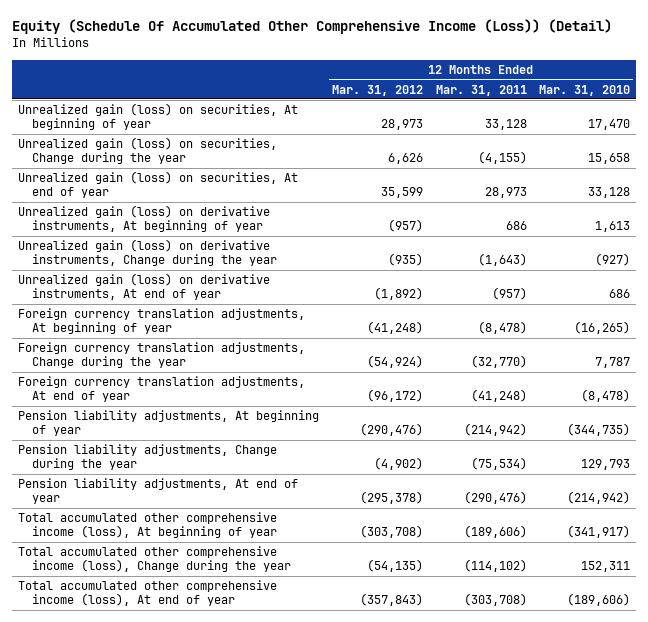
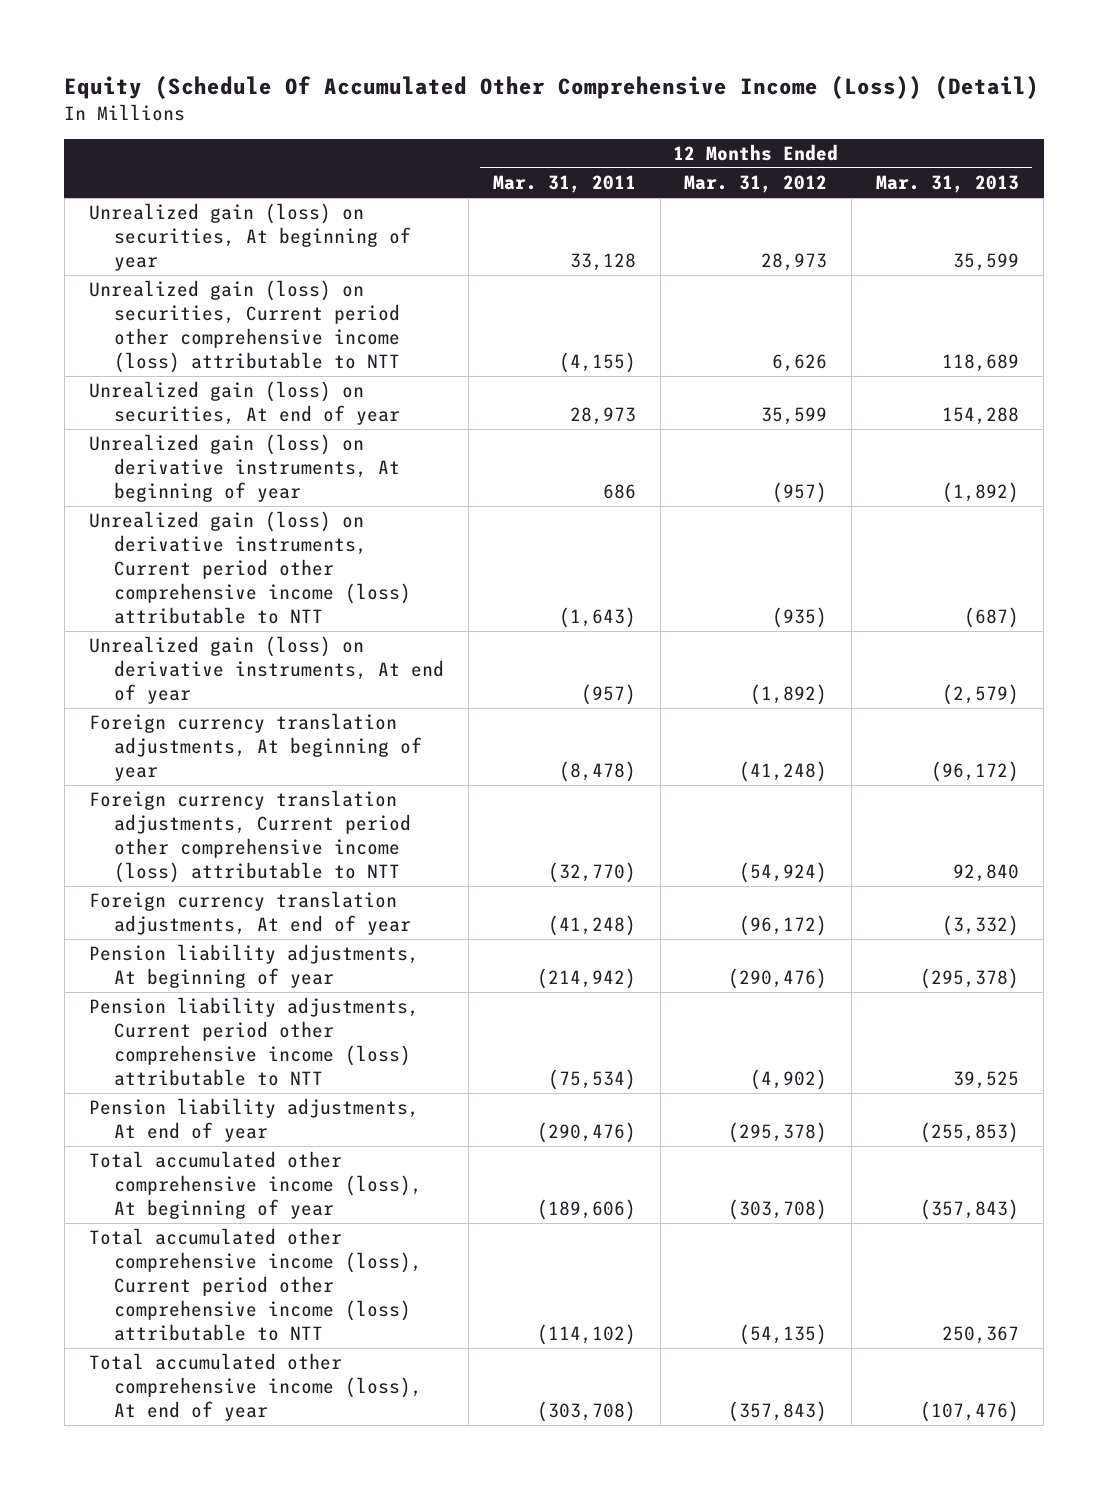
[539,84,631,96] Mar. 31, 2010 -> none
none -> [876,175,1020,194] Mar. 31, 2013
[18,137,278,165] Unrealized gain (loss) on securities, Change during the year -> [88,280,400,374] Unrealized gain (loss) on securities, Current period other comprehensive income (loss) attributable to NTT
[18,239,277,267] Unrealized gain (loss) on derivative instruments, Change during the year -> [88,511,411,625] Unrealized gain (loss) on derivative instruments, Current period other comprehensive income (loss) attributable to NTT
[18,342,306,369] Foreign currency translation adjustments, Change during the year -> [88,790,411,884] Foreign currency translation adjustments, Current period other comprehensive income (loss) attributable to NTT
[18,444,278,471] Pension liability adjustments, Change during the year -> [88,997,419,1087] Pension liability adjustments, Current period other comprehensive income (loss) attributable to NTT
[18,546,291,573] Total accumulated other comprehensive income (loss), Change during the year -> [88,1228,422,1342] Total accumulated other comprehensive income (loss), Current period other comprehensive income (loss) attributable to NTT

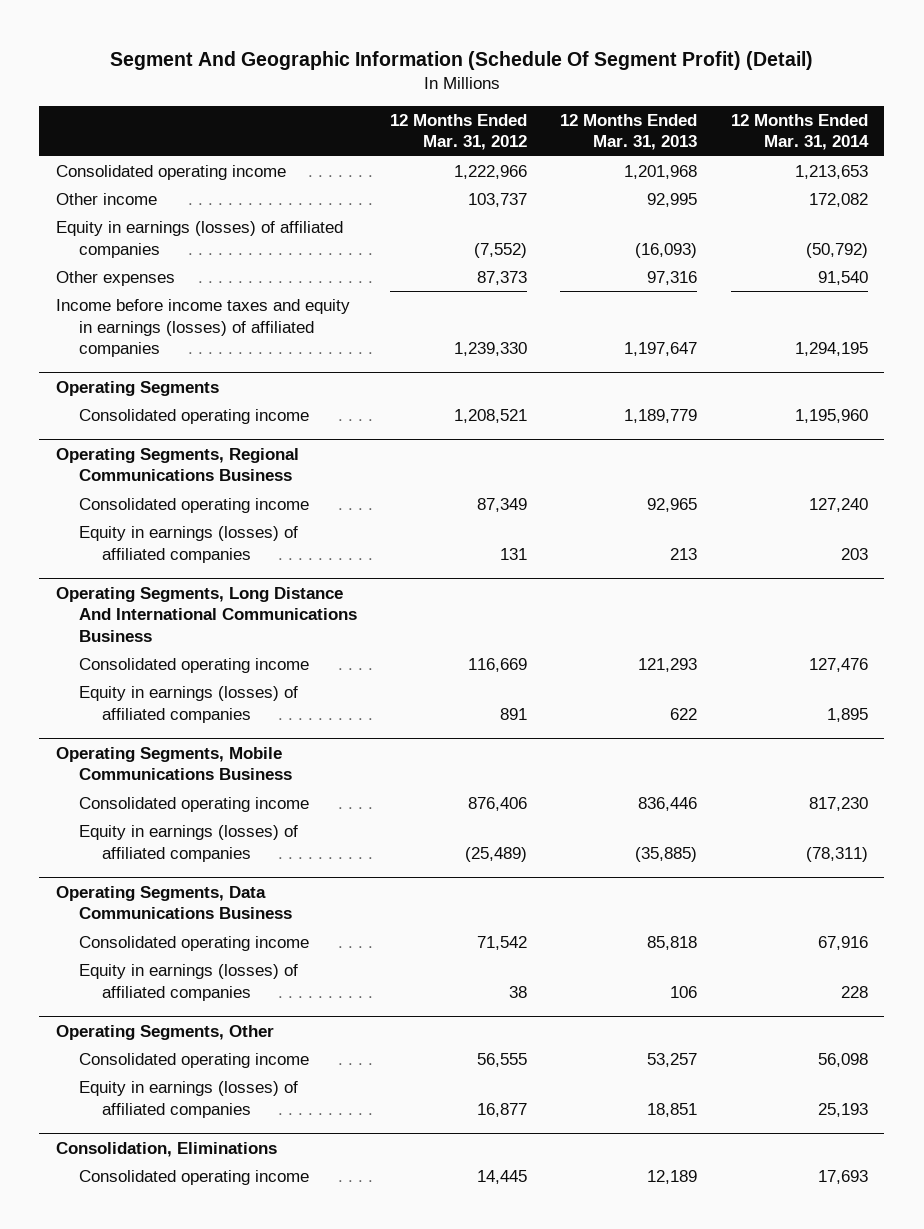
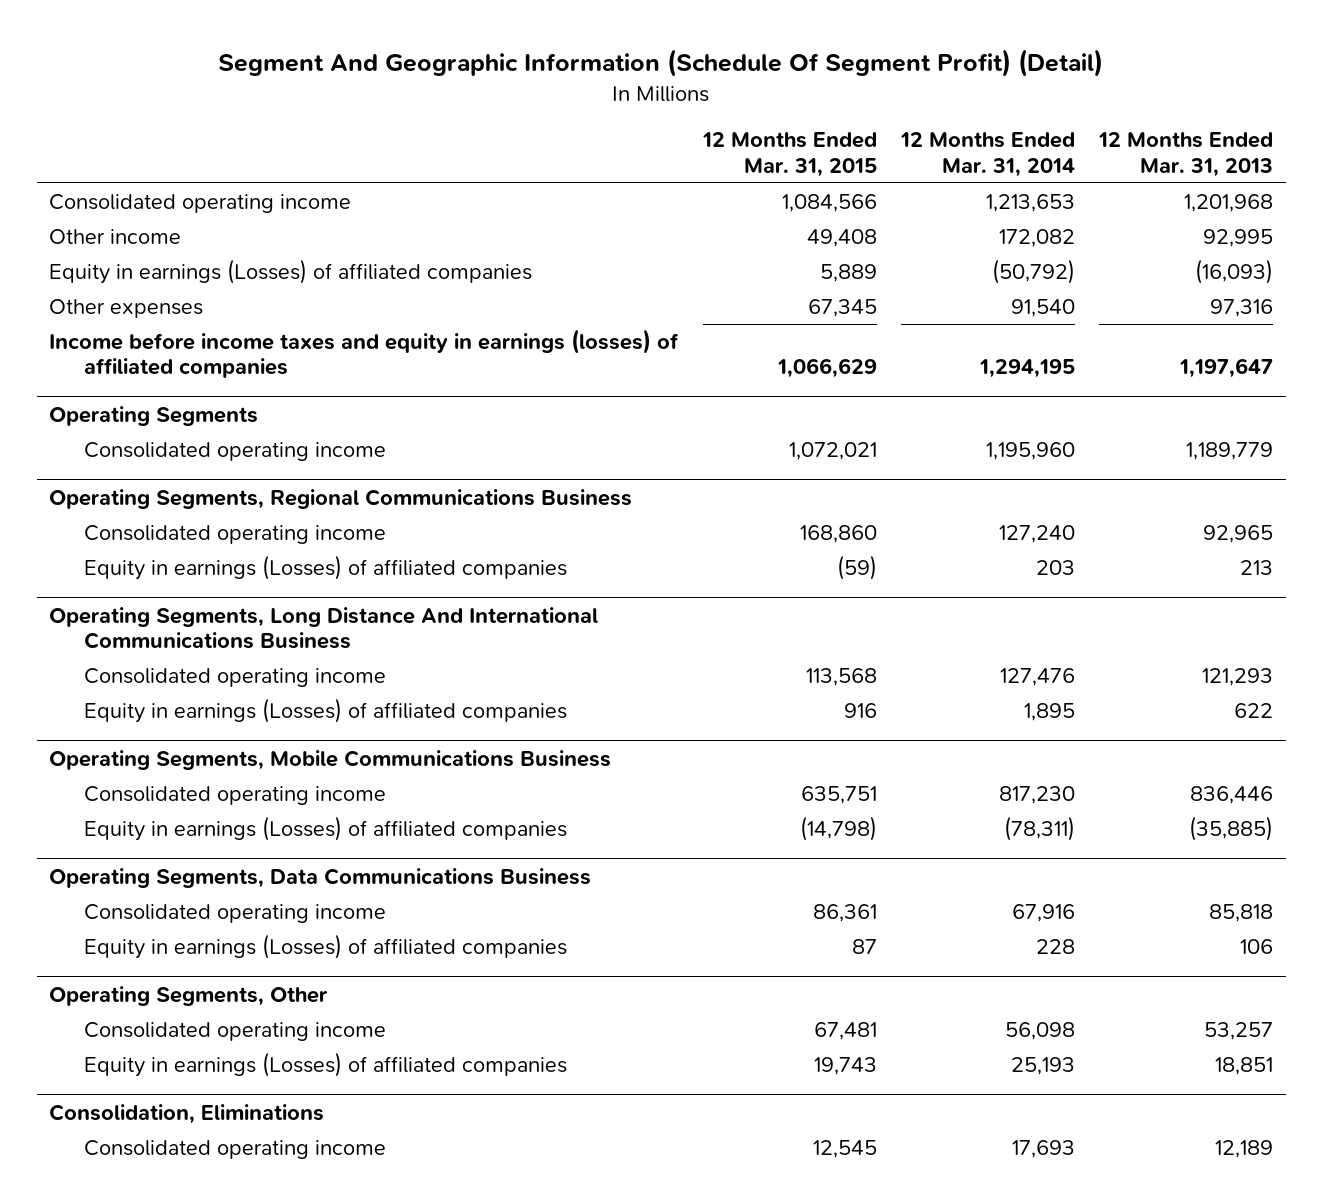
[390,113,528,151] 12 Months Ended Mar. 31, 2012 -> none
none -> [701,132,877,177] 12 Months Ended Mar. 31, 2015
[56,221,344,258] Equity in earnings (losses) of affiliated companies -> [49,258,533,284] Equity in earnings (Losses) of affiliated companies
[78,526,298,563] Equity in earnings (losses) of affiliated companies -> [83,554,567,580] Equity in earnings (Losses) of affiliated companies
[78,686,298,723] Equity in earnings (losses) of affiliated companies -> [83,697,567,723] Equity in earnings (Losses) of affiliated companies
[78,825,298,862] Equity in earnings (losses) of affiliated companies -> [83,815,567,841] Equity in earnings (Losses) of affiliated companies
[78,964,298,1001] Equity in earnings (losses) of affiliated companies -> [83,933,567,959] Equity in earnings (Losses) of affiliated companies
[78,1081,298,1118] Equity in earnings (losses) of affiliated companies -> [83,1051,567,1077] Equity in earnings (Losses) of affiliated companies

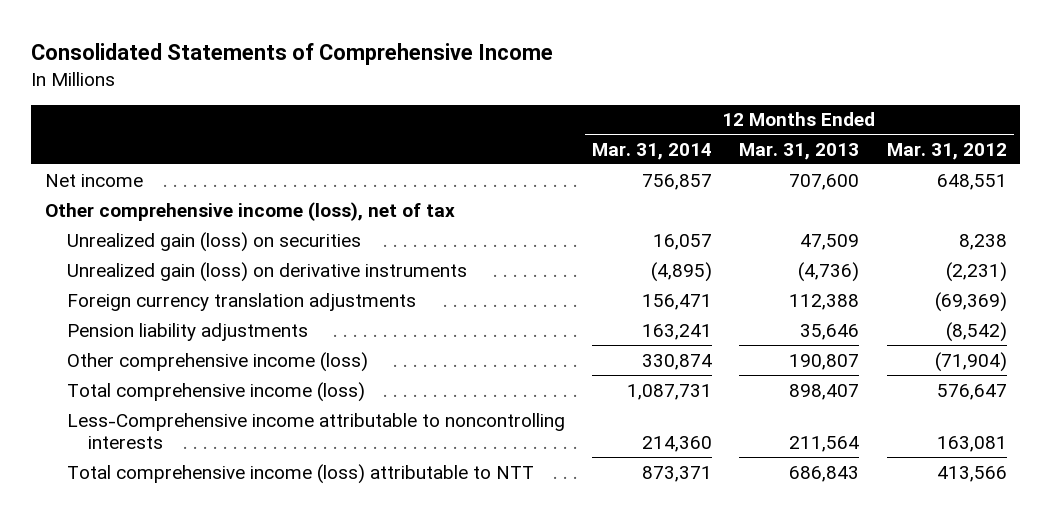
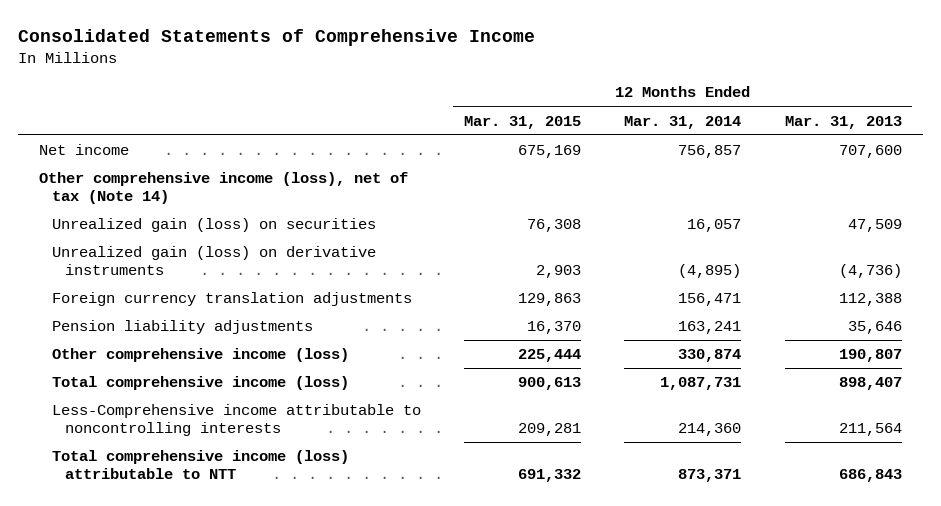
[886,142,1007,160] Mar. 31, 2012 -> none
none -> [464,115,582,129] Mar. 31, 2015
[44,201,455,221] Other comprehensive income (loss), net of tax -> [39,172,409,205] Other comprehensive income (loss), net of tax (Note 14)

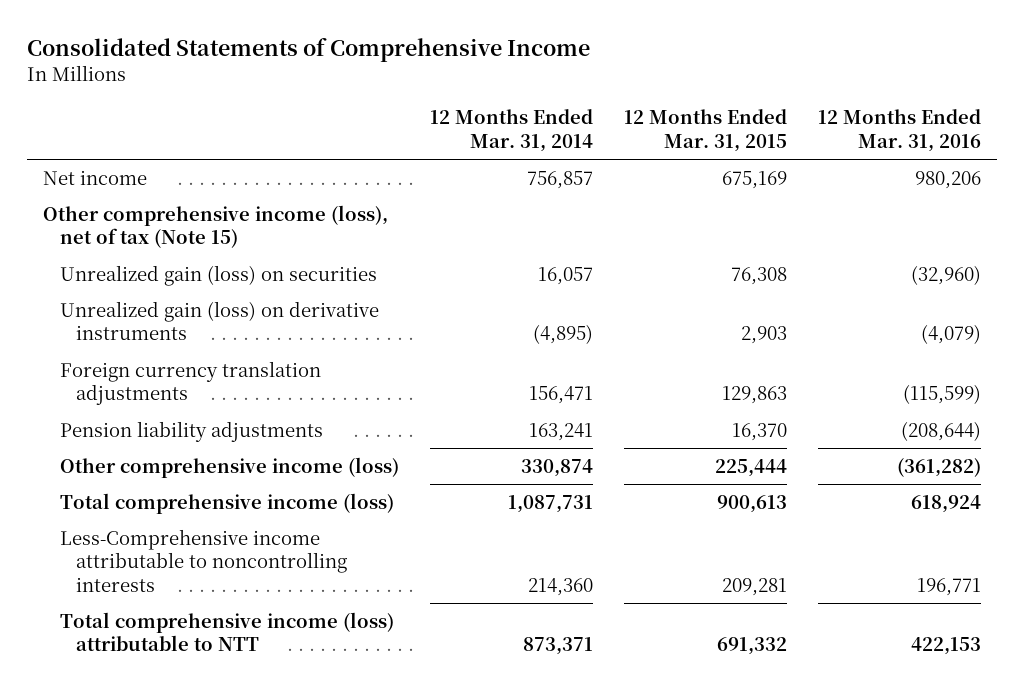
[784,115,902,129] Mar. 31, 2013 -> none
none -> [818,109,982,153] 12 Months Ended Mar. 31, 2016
[39,172,409,205] Other comprehensive income (loss), net of tax (Note 14) -> [43,204,389,249] Other comprehensive income (loss), net of tax (Note 15)

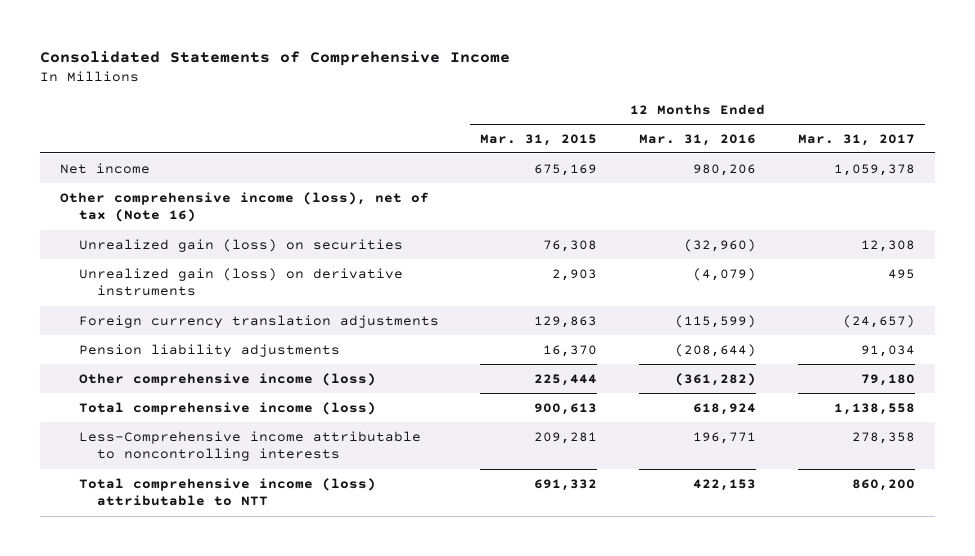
[429,109,593,153] 12 Months Ended Mar. 31, 2014 -> none
none -> [797,133,915,146] Mar. 31, 2017
[43,204,389,249] Other comprehensive income (loss), net of tax (Note 15) -> [60,191,430,223] Other comprehensive income (loss), net of tax (Note 16)

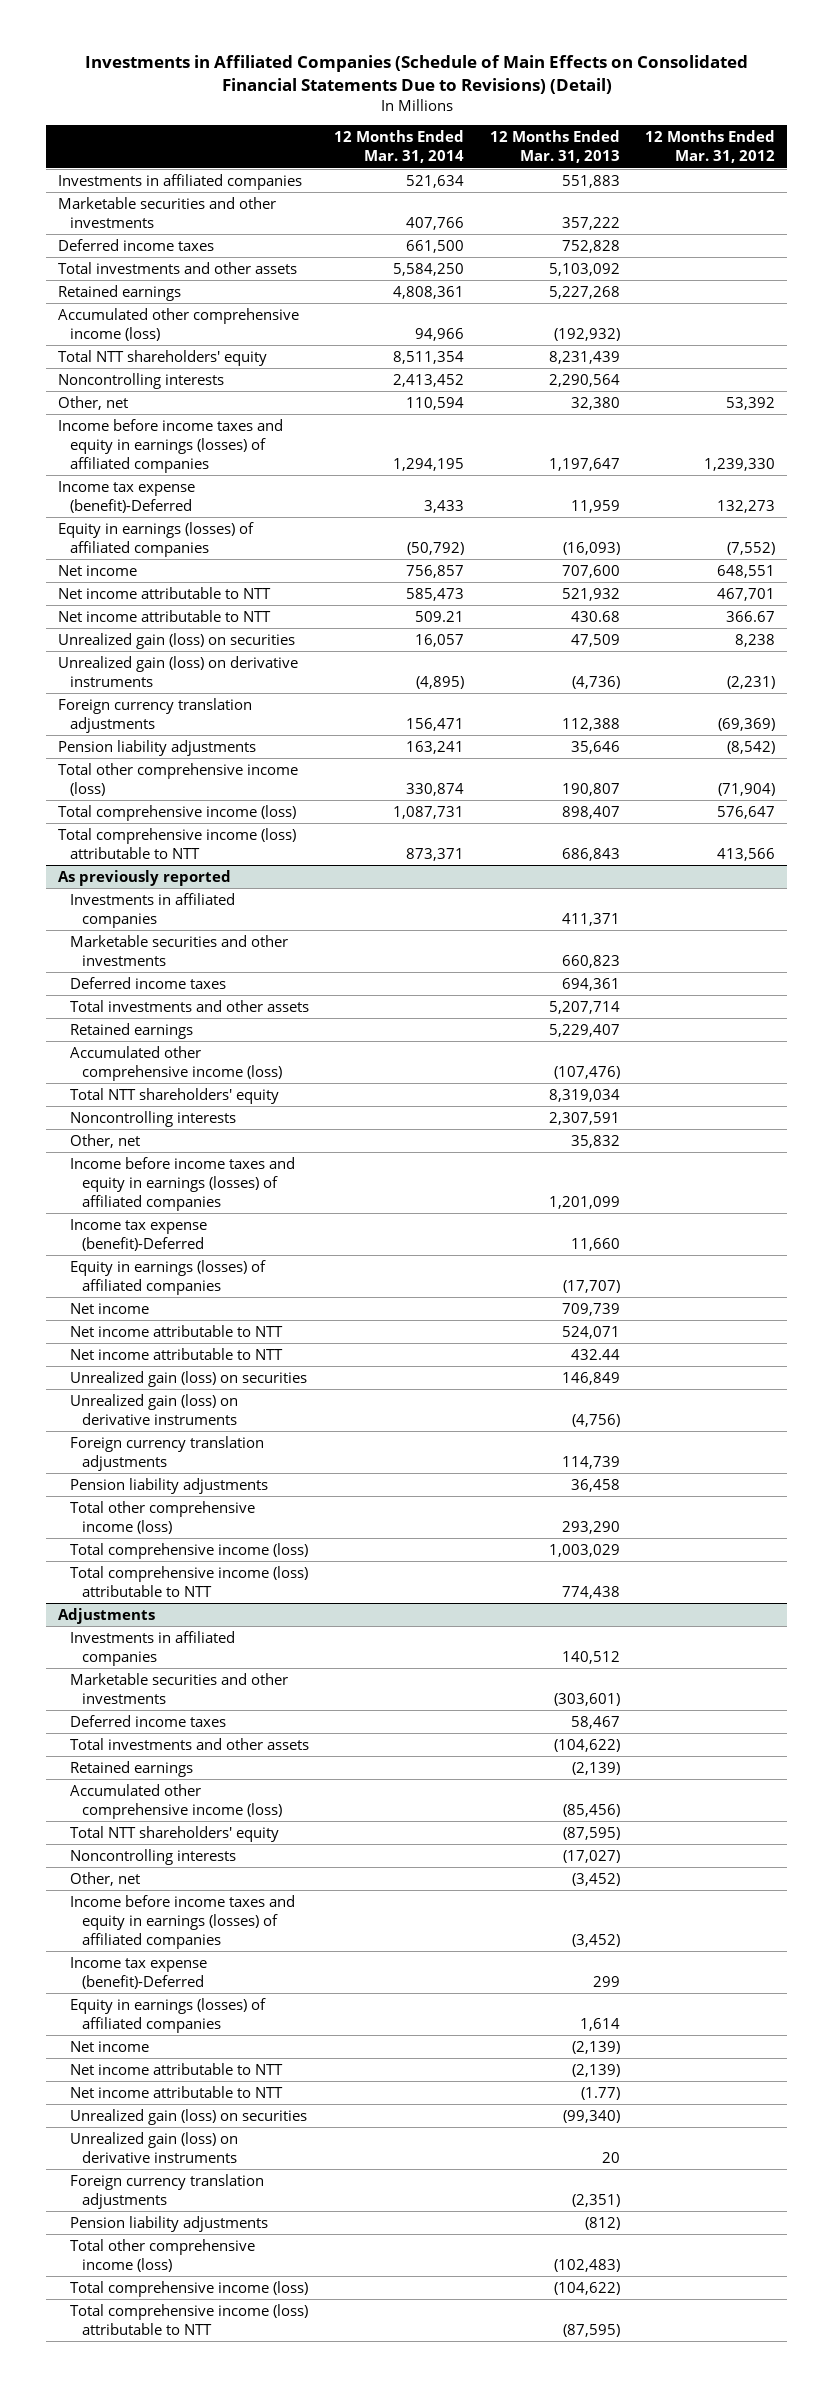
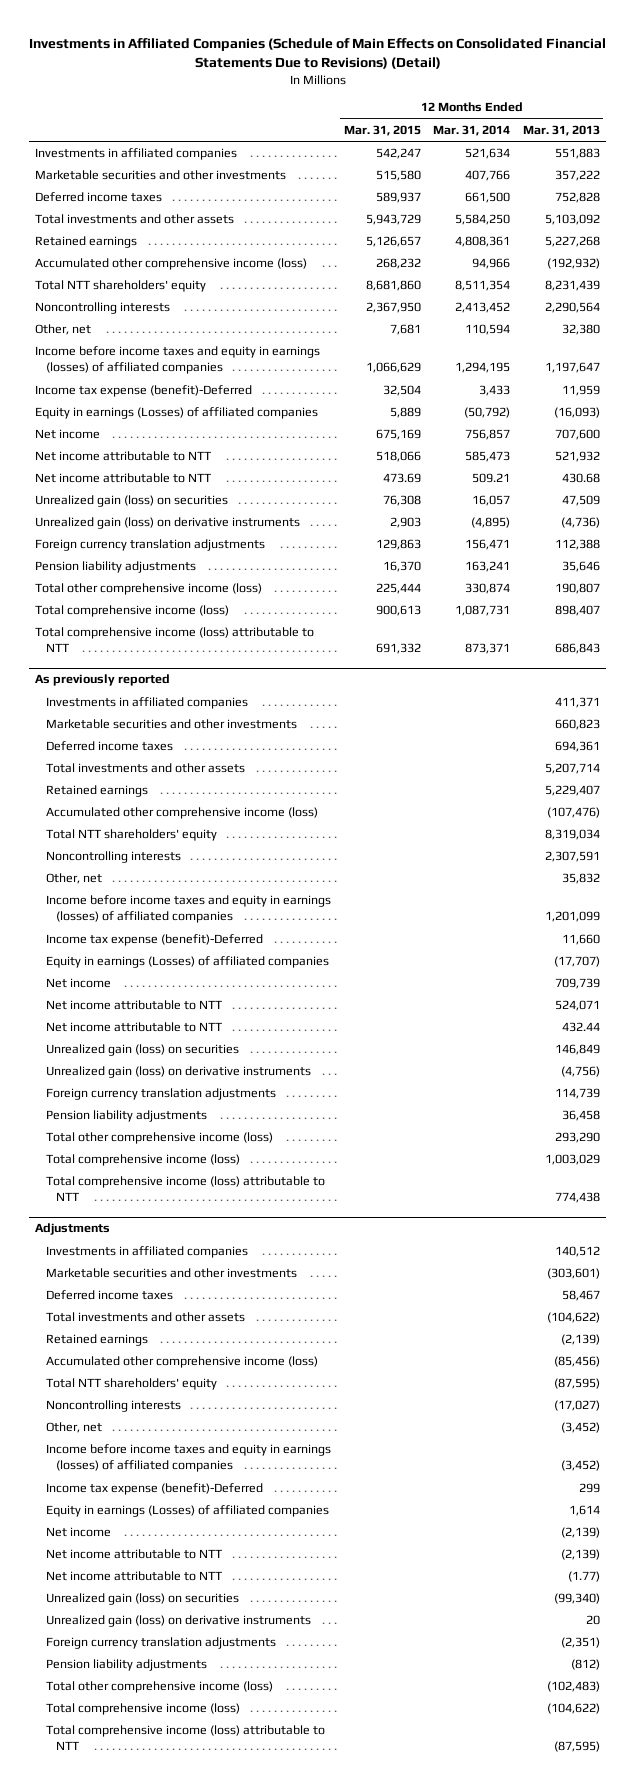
[644,130,775,164] 12 Months Ended Mar. 31, 2012 -> none
none -> [343,124,421,136] Mar. 31, 2015
[58,521,255,557] Equity in earnings (losses) of affiliated companies -> [35,407,319,420] Equity in earnings (Losses) of affiliated companies
[70,1259,267,1295] Equity in earnings (losses) of affiliated companies -> [45,956,329,969] Equity in earnings (Losses) of affiliated companies
[70,1997,267,2033] Equity in earnings (losses) of affiliated companies -> [45,1505,329,1518] Equity in earnings (Losses) of affiliated companies

